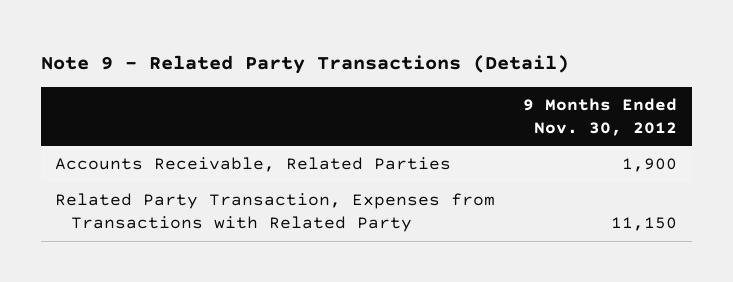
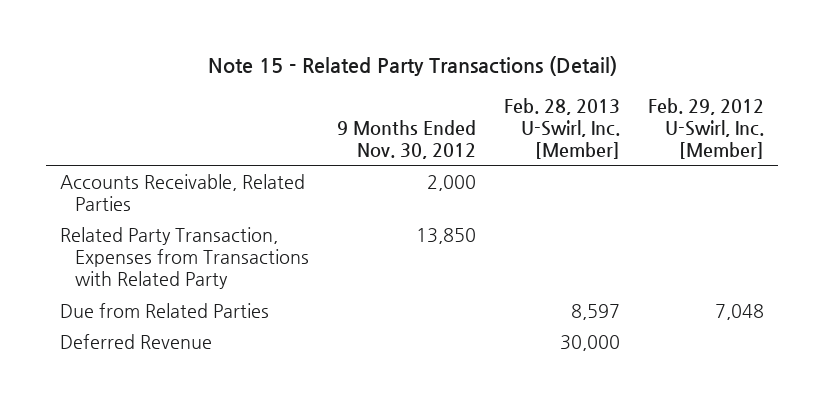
[41,54,570,74] Note 9 - Related Party Transactions (Detail) -> [208,56,618,77] Note 15 - Related Party Transactions (Detail)
none -> [504,97,621,159] Feb. 28, 2013 U-Swirl, Inc. [Member]
none -> [648,97,765,159] Feb. 29, 2012 U-Swirl, Inc. [Member]
[622,158,678,173] 1,900 -> [427,174,477,191] 2,000
[611,217,678,232] 11,150 -> [416,227,477,244] 13,850
none -> [59,302,269,318] Due from Related Parties
none -> [59,333,212,349] Deferred Revenue

